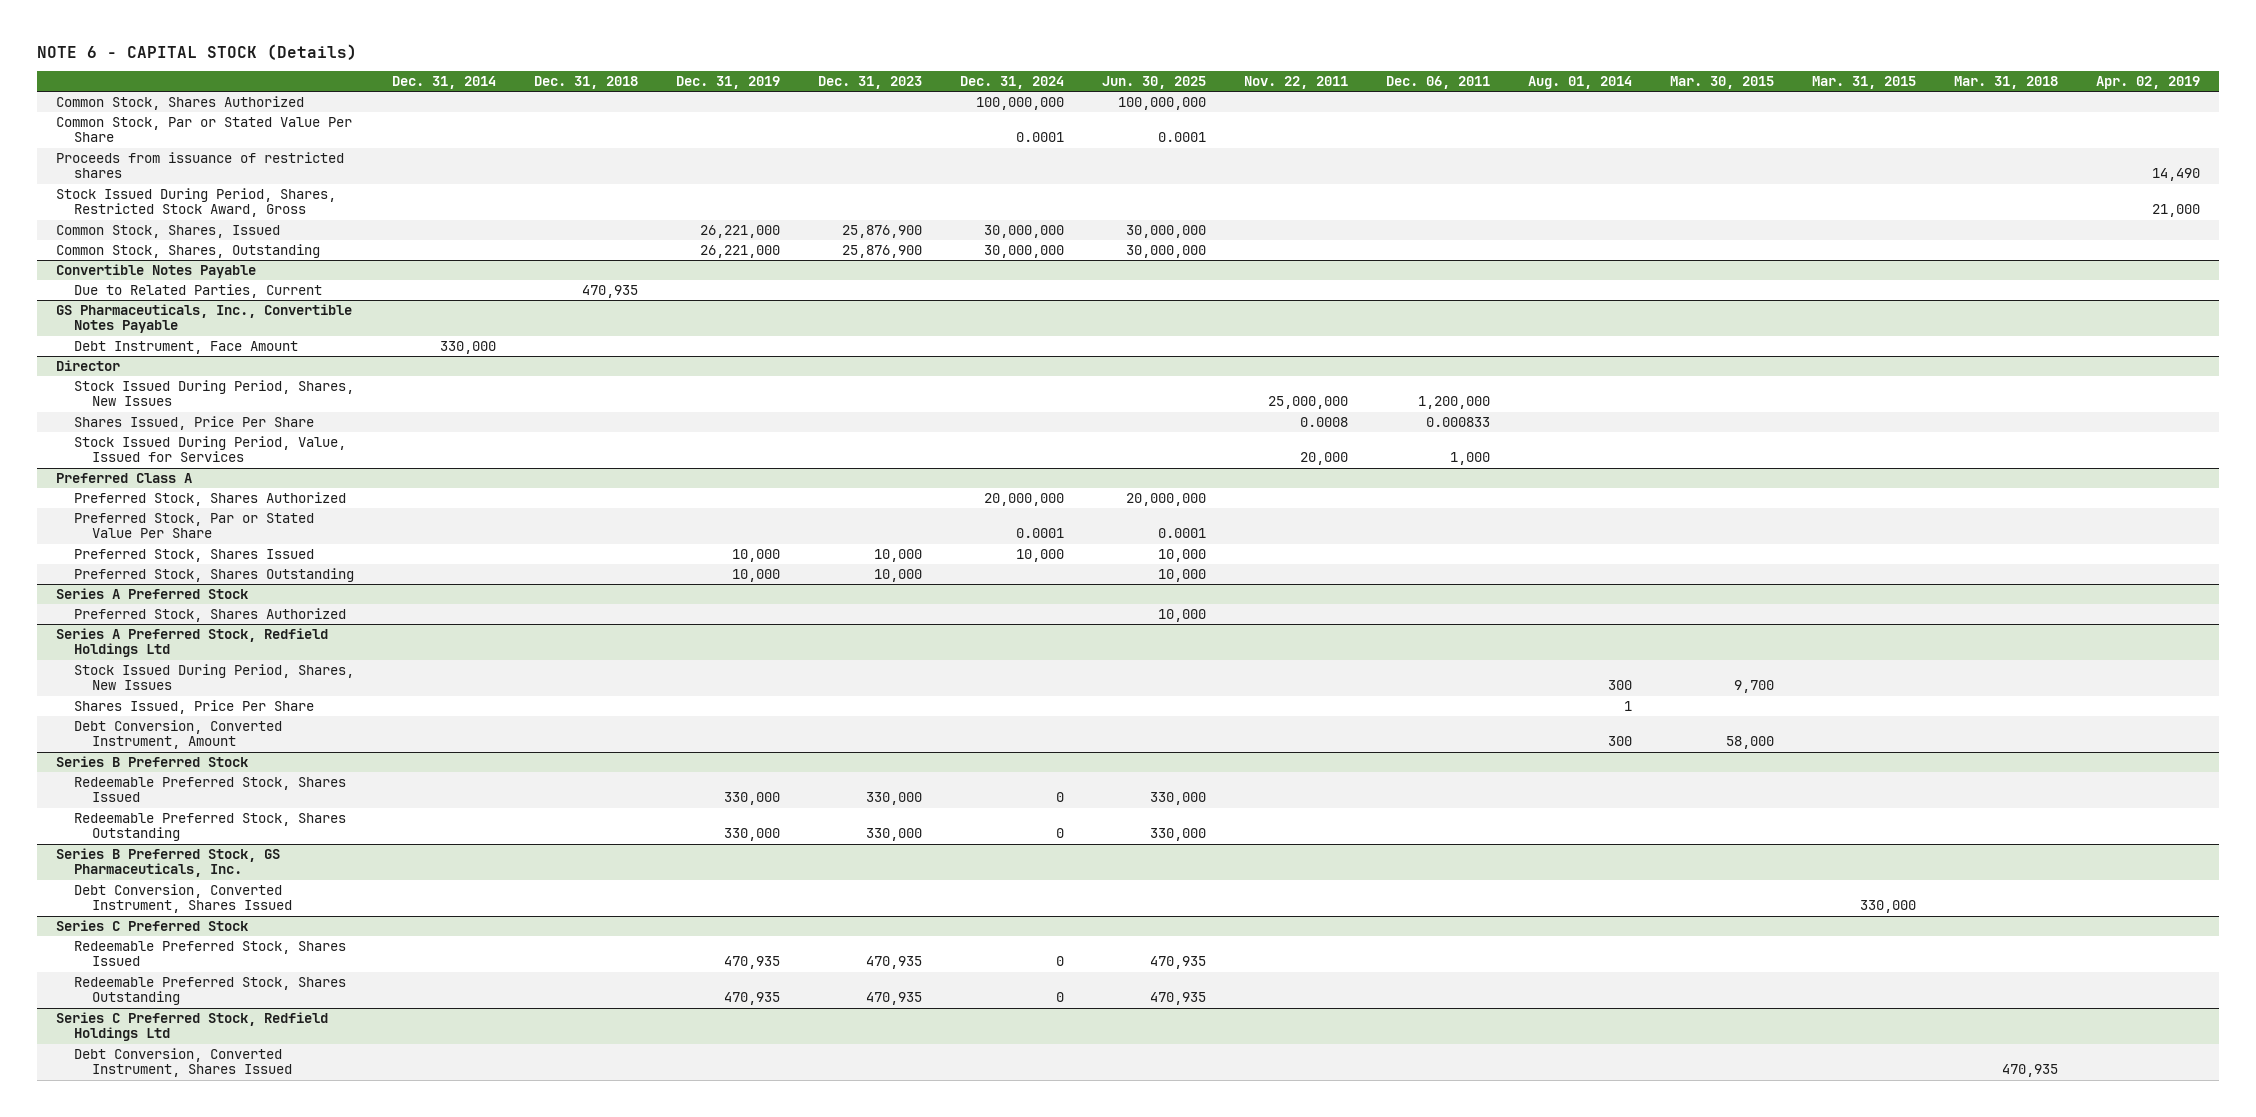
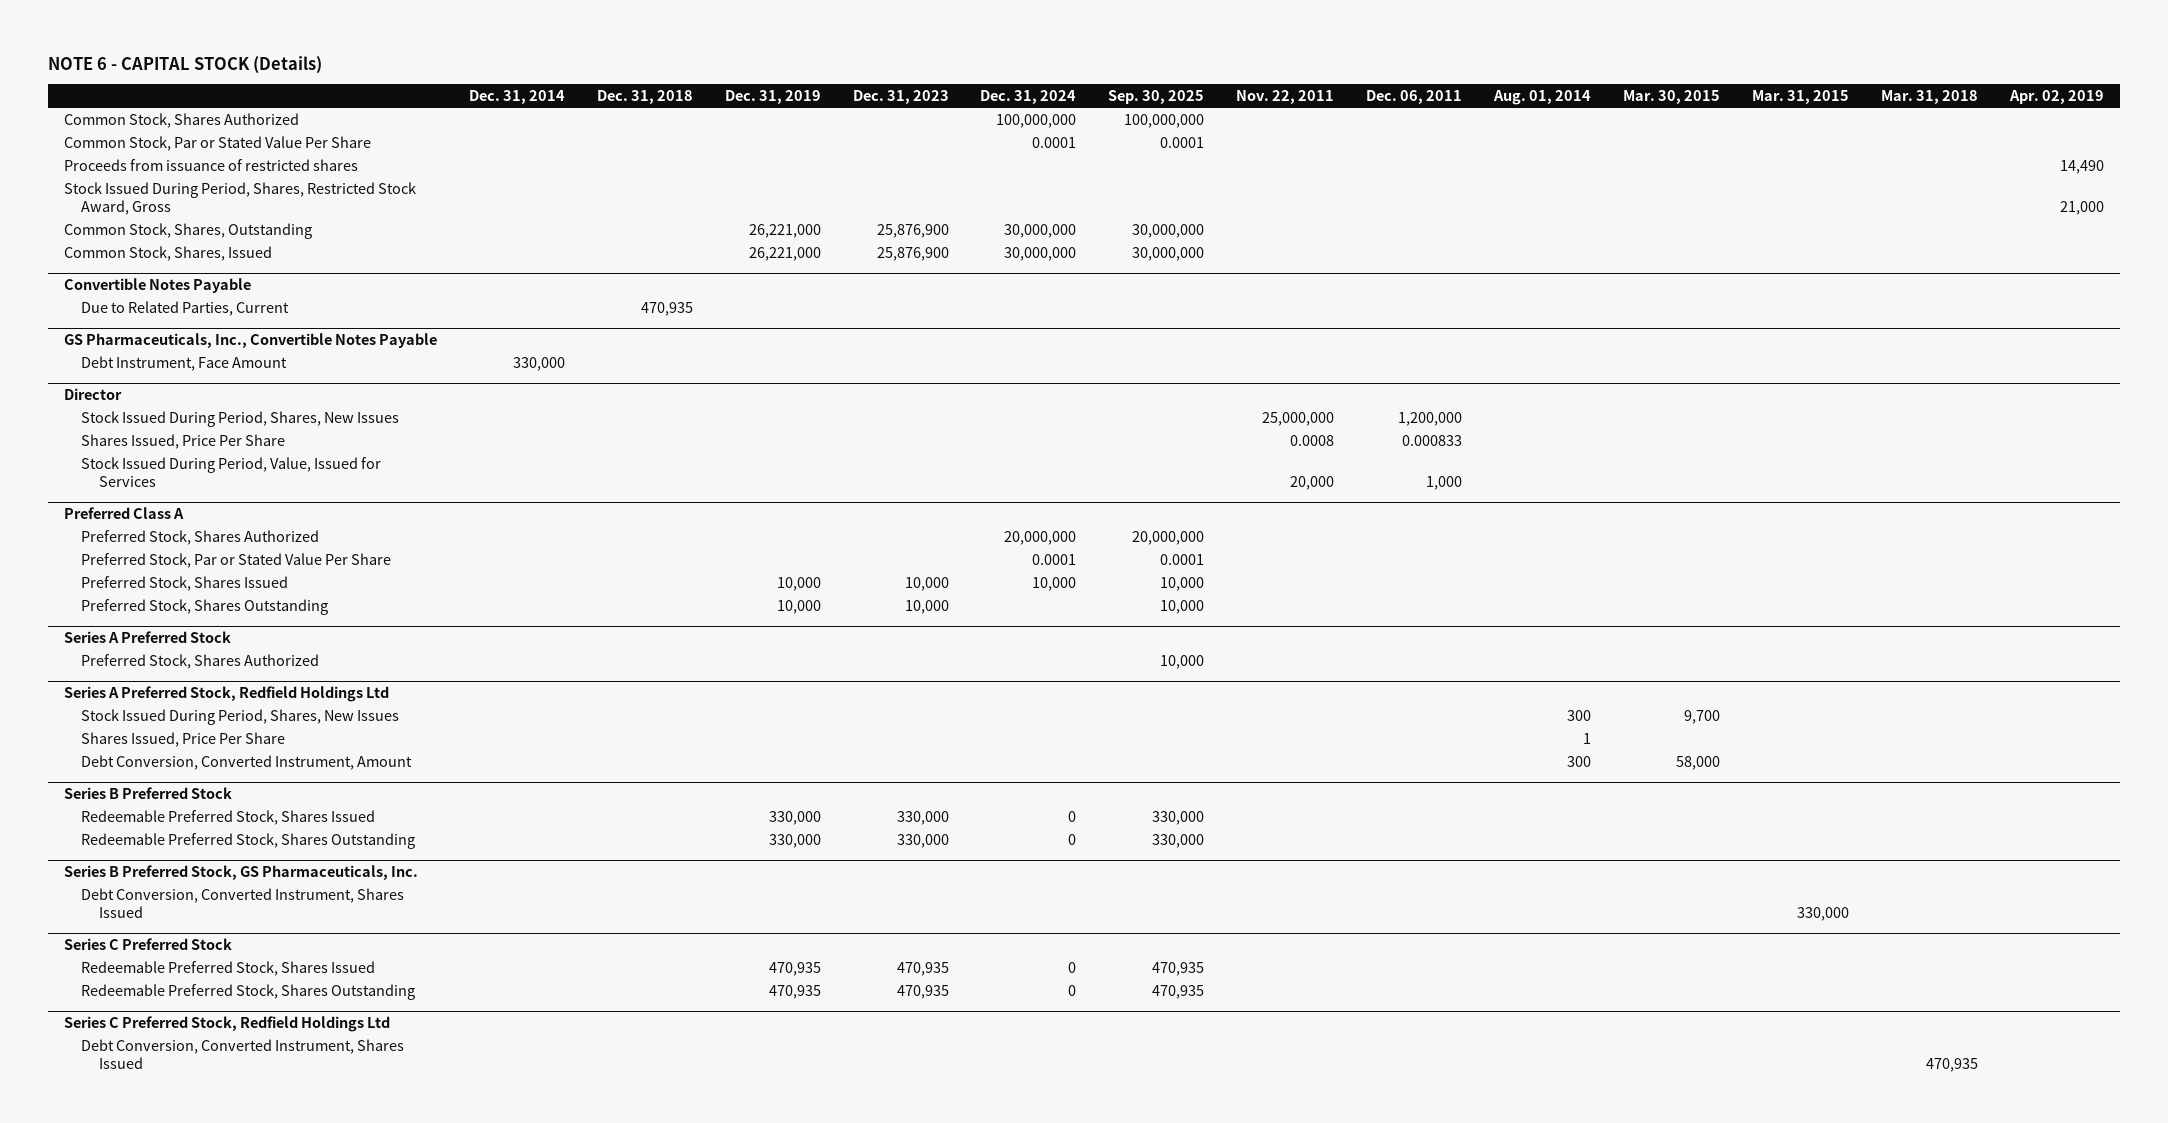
[1101,76,1206,90] Jun. 30, 2025 -> none
none -> [1108,90,1205,105] Sep. 30, 2025
[56,224,281,238] Common Stock, Shares, Issued -> [63,245,272,261] Common Stock, Shares, Issued

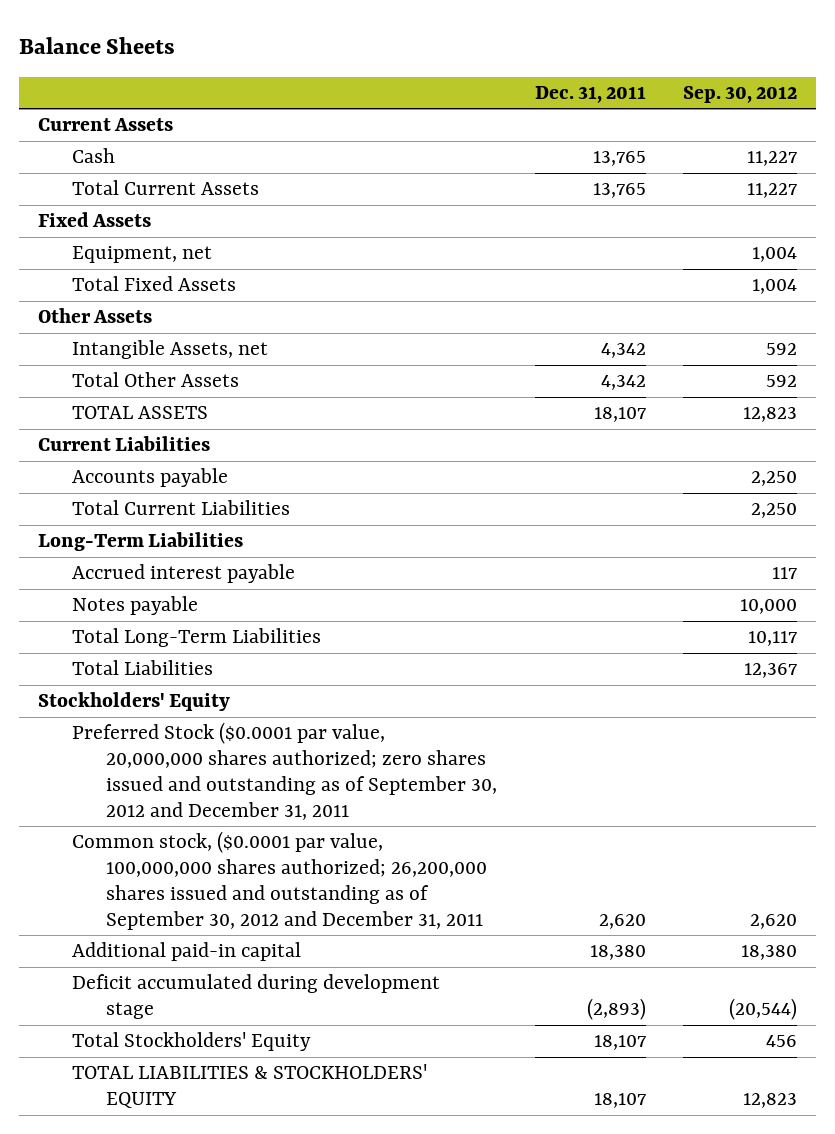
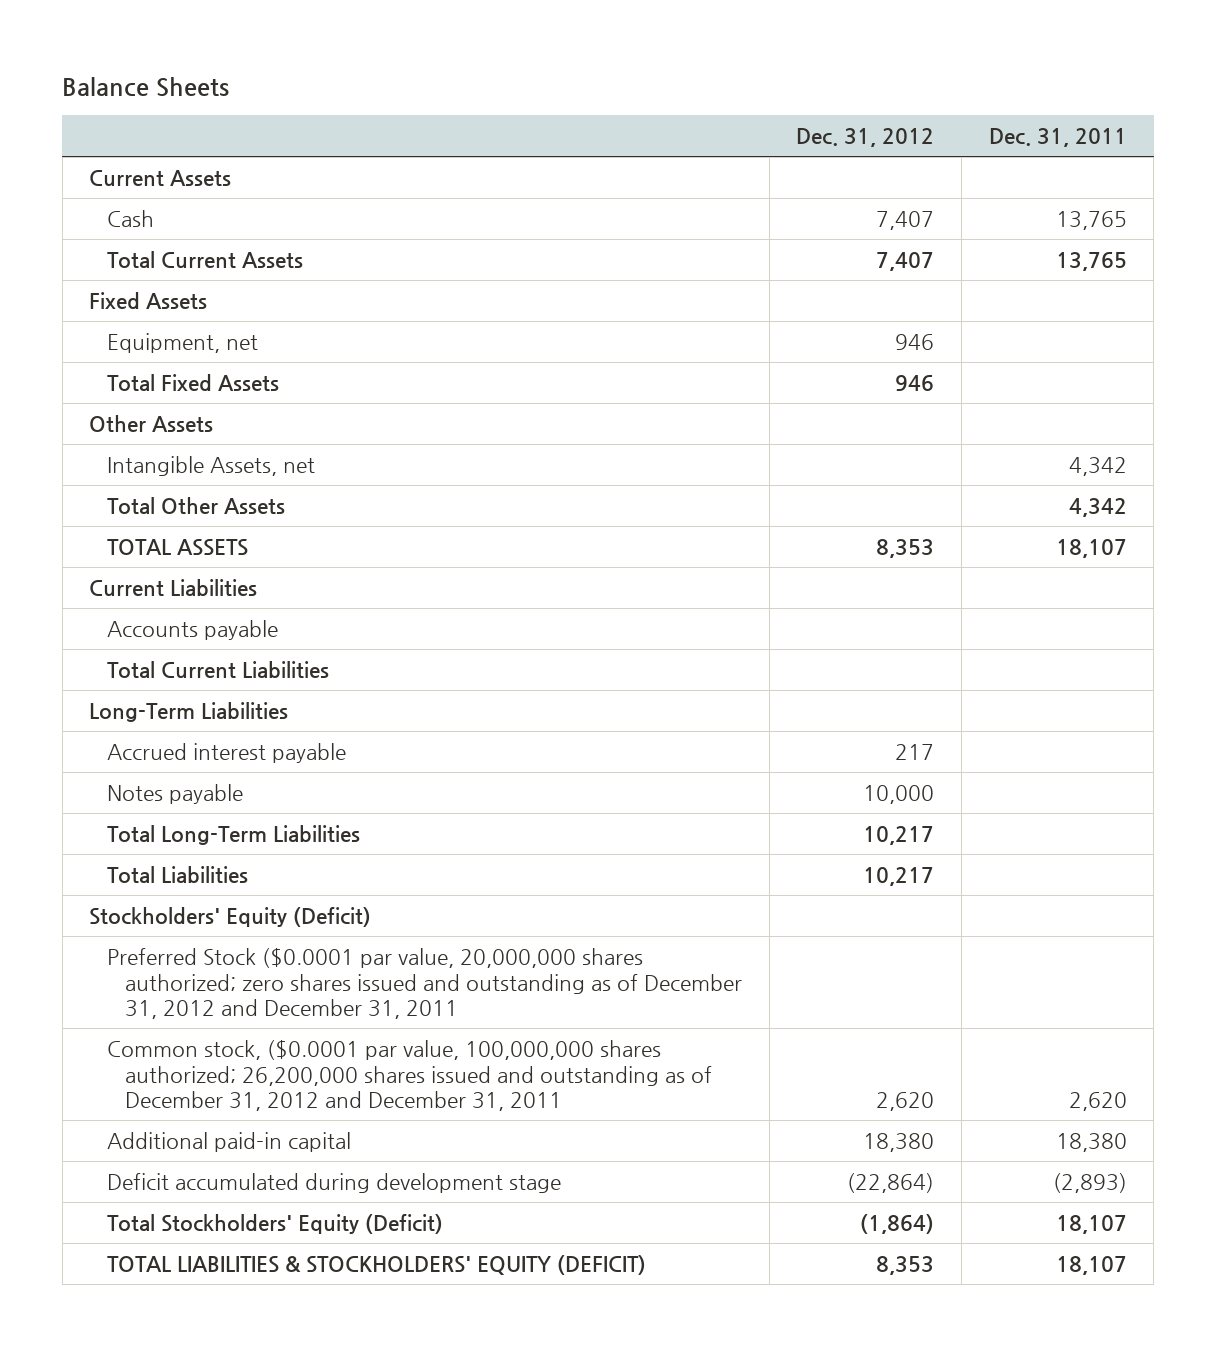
[683,85,798,103] Sep. 30, 2012 -> none
none -> [796,128,935,148] Dec. 31, 2012
[37,692,230,712] Stockholders' Equity -> [89,906,372,927] Stockholders' Equity (Deficit)
[72,722,498,821] Preferred Stock ($0.0001 par value, 20,000,000 shares authorized; zero shares issued and outstanding as of September 30, 2012 and December 31, 2011 -> [107,947,742,1020] Preferred Stock ($0.0001 par value, 20,000,000 shares authorized; zero shares issued and outstanding as of December 31, 2012 and December 31, 2011
[72,831,488,931] Common stock, ($0.0001 par value, 100,000,000 shares authorized; 26,200,000 shares issued and outstanding as of September 30, 2012 and December 31, 2011 -> [107,1039,712,1112] Common stock, ($0.0001 par value, 100,000,000 shares authorized; 26,200,000 shares issued and outstanding as of December 31, 2012 and December 31, 2011
[72,1032,312,1052] Total Stockholders' Equity -> [107,1213,444,1234] Total Stockholders' Equity (Deficit)
[72,1064,428,1109] TOTAL LIABILITIES & STOCKHOLDERS' EQUITY -> [107,1254,647,1275] TOTAL LIABILITIES & STOCKHOLDERS' EQUITY (DEFICIT)

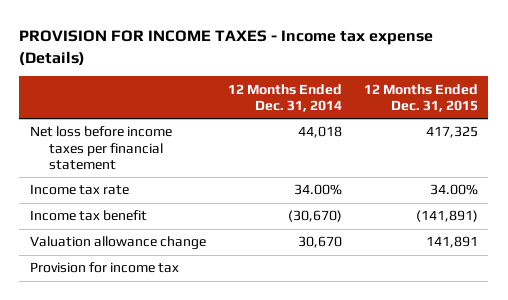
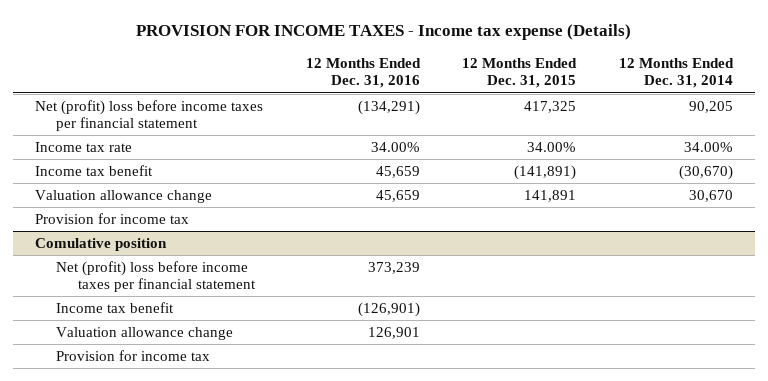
none -> [305,58,421,89] 12 Months Ended Dec. 31, 2016
[30,126,173,170] Net loss before income taxes per financial statement -> [34,99,263,132] Net (profit) loss before income taxes per financial statement
[297,126,342,139] 44,018 -> [689,100,734,113] 90,205
none -> [34,237,167,251] Comulative position
none -> [56,260,257,293] Net (profit) loss before income taxes per financial statement
none -> [56,301,175,313] Income tax benefit
none -> [56,326,234,340] Valuation allowance change
none -> [56,349,211,361] Provision for income tax

